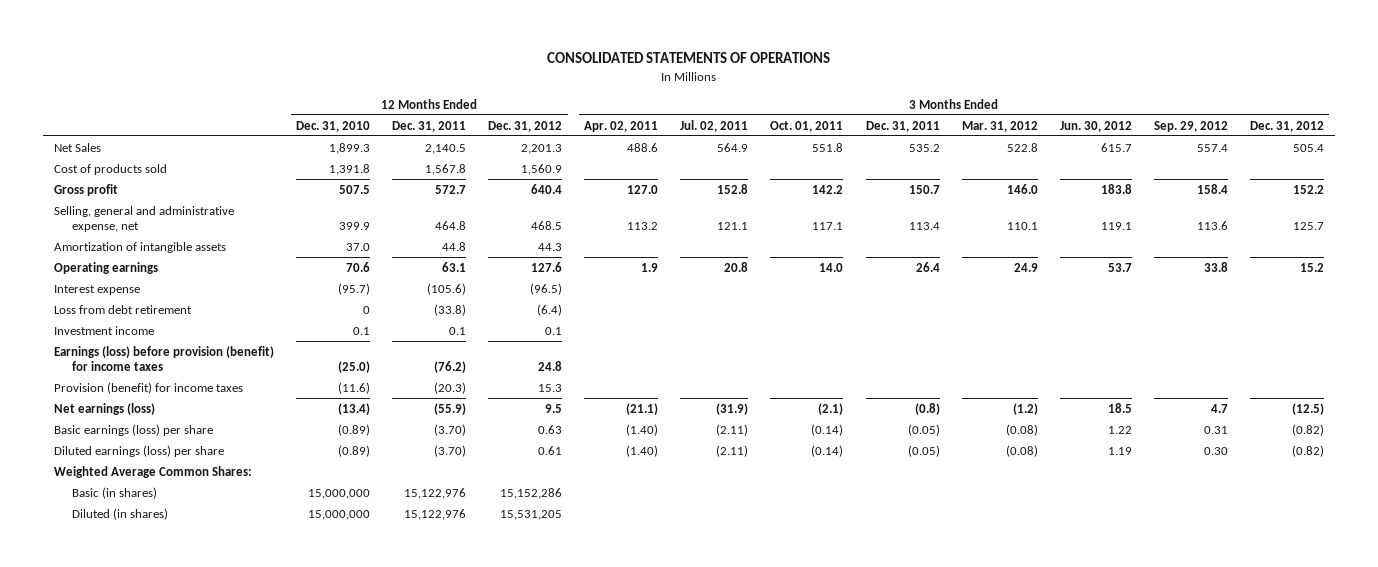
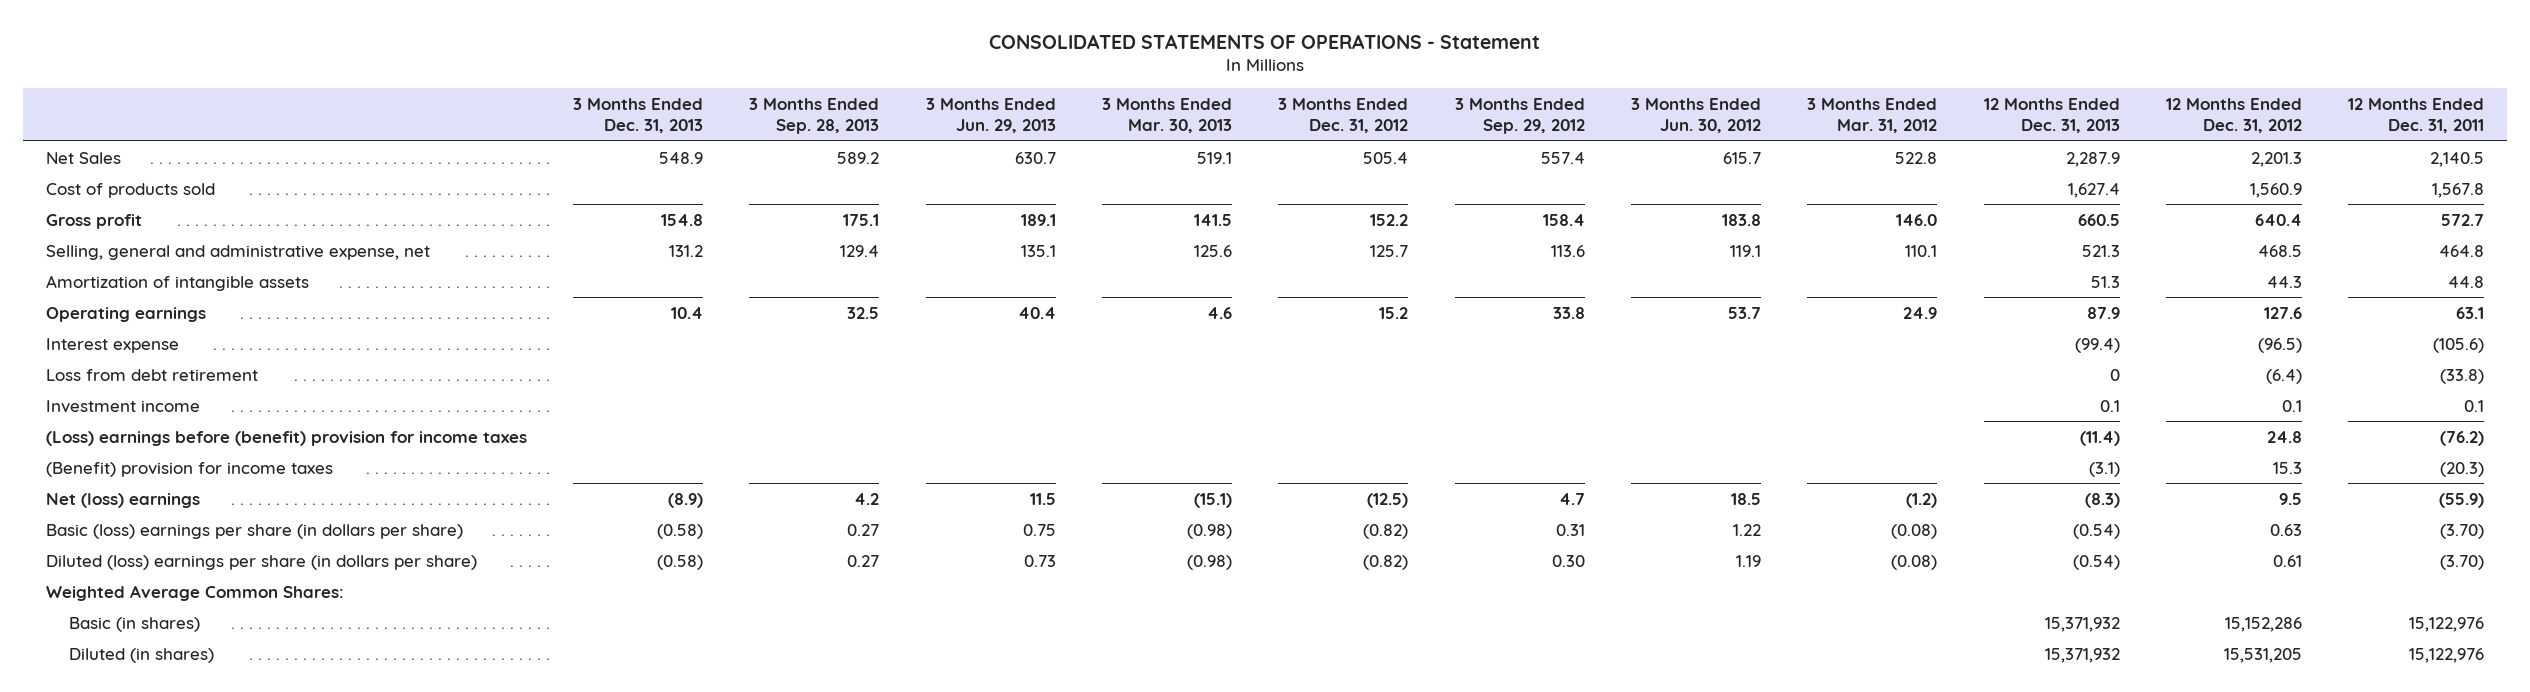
[546,52,830,64] CONSOLIDATED STATEMENTS OF OPERATIONS -> [989,33,1541,49] CONSOLIDATED STATEMENTS OF OPERATIONS - Statement
[296,120,371,132] Dec. 31, 2010 -> none
[584,120,659,132] Apr. 02, 2011 -> none
[680,119,749,132] Jul. 02, 2011 -> none
[770,120,844,132] Oct. 01, 2011 -> none
[865,120,940,132] Dec. 31, 2011 -> none
none -> [573,97,704,134] 3 Months Ended Dec. 31, 2013
none -> [749,97,880,135] 3 Months Ended Sep. 28, 2013
none -> [925,97,1056,134] 3 Months Ended Jun. 29, 2013
none -> [1102,97,1233,134] 3 Months Ended Mar. 30, 2013
none -> [1983,97,2120,134] 12 Months Ended Dec. 31, 2013
[54,345,275,372] Earnings (loss) before provision (benefit) for income taxes -> [45,430,527,446] (Loss) earnings before (benefit) provision for income taxes
[54,381,244,394] Provision (benefit) for income taxes -> [45,461,333,477] (Benefit) provision for income taxes
[54,402,156,415] Net earnings (loss) -> [45,492,200,508] Net (loss) earnings
[54,423,214,436] Basic earnings (loss) per share -> [45,523,463,539] Basic (loss) earnings per share (in dollars per share)
[54,444,225,457] Diluted earnings (loss) per share -> [45,554,477,570] Diluted (loss) earnings per share (in dollars per share)

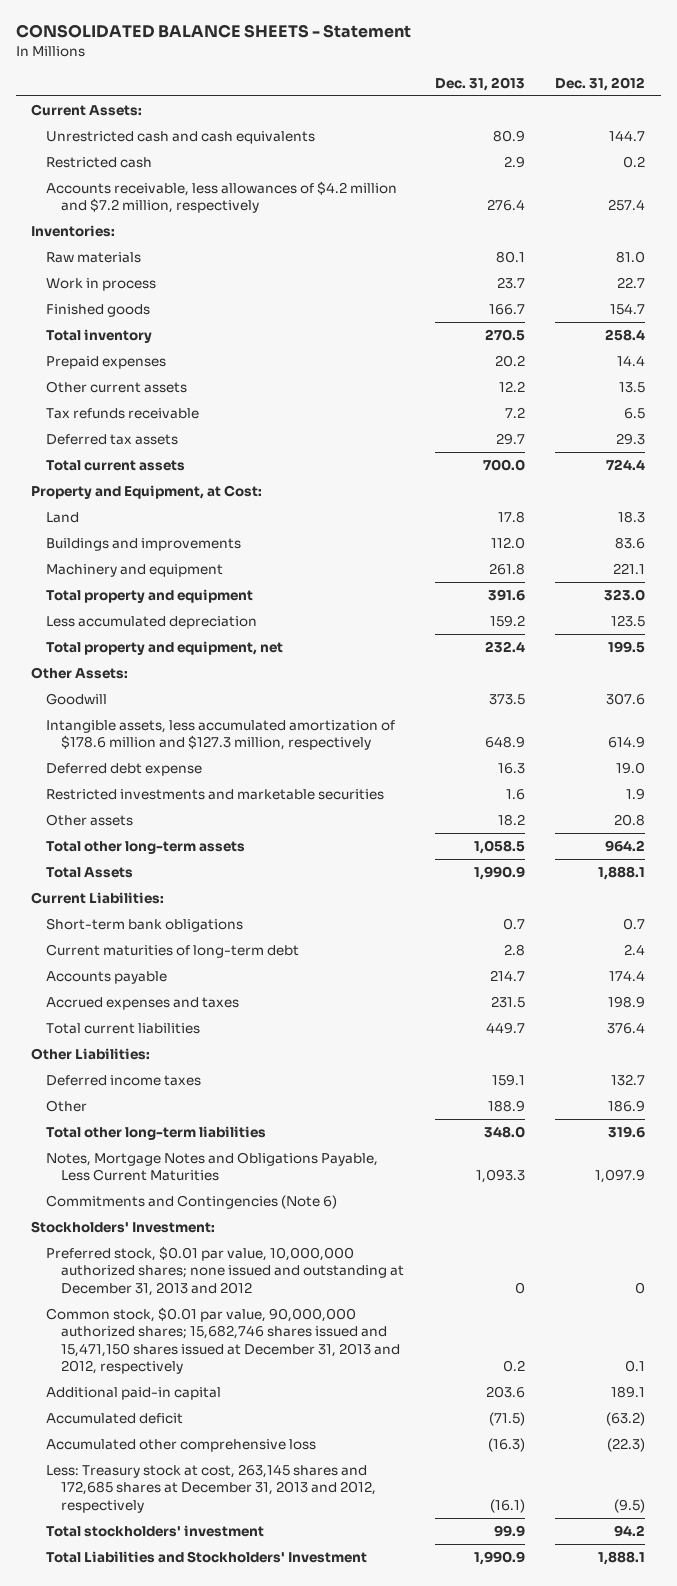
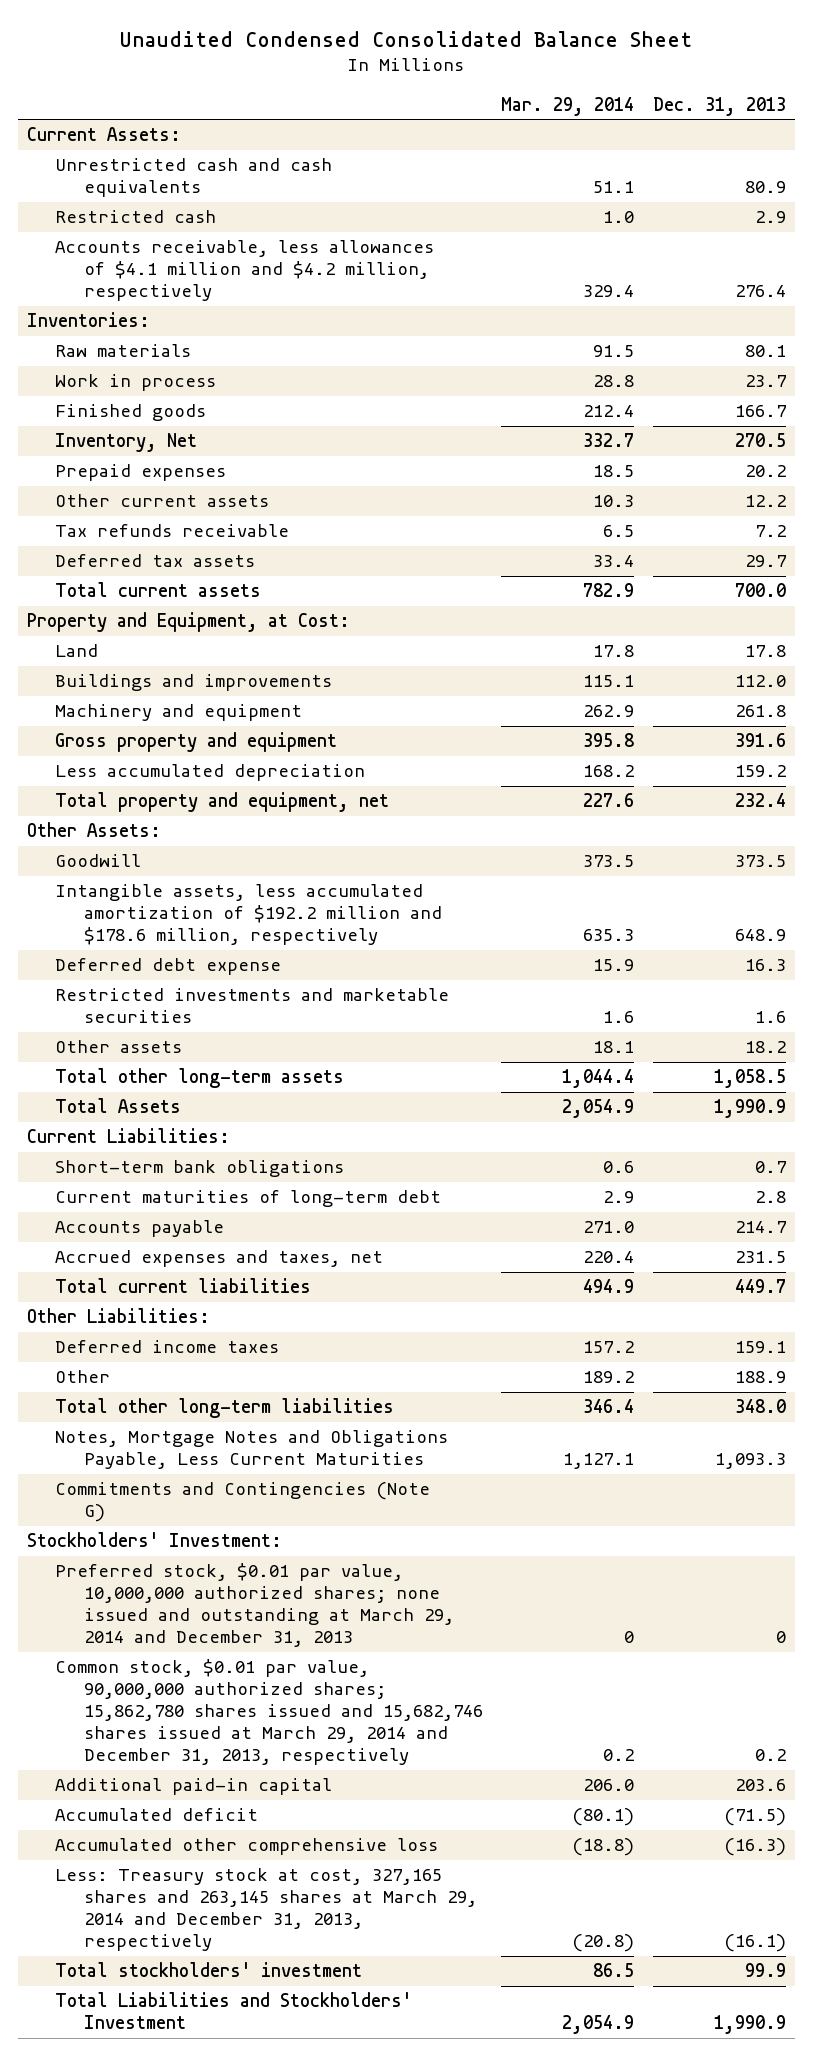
[16,24,412,39] CONSOLIDATED BALANCE SHEETS - Statement -> [119,30,693,47] Unaudited Condensed Consolidated Balance Sheet
[555,76,646,91] Dec. 31, 2012 -> none
none -> [501,96,635,116] Mar. 29, 2014
[46,181,398,214] Accounts receivable, less allowances of $4.2 million and $7.2 million, respectively -> [55,240,435,302] Accounts receivable, less allowances of $4.1 million and $4.2 million, respectively
[46,329,153,344] Total inventory -> [55,433,198,453] Inventory, Net
[46,589,254,604] Total property and equipment -> [55,732,338,753] Gross property and equipment
[46,720,396,751] Intangible assets, less accumulated amortization of $178.6 million and $127.3 million, respectively -> [55,884,442,946] Intangible assets, less accumulated amortization of $192.2 million and $178.6 million, respectively
[46,997,240,1011] Accrued expenses and taxes -> [55,1250,384,1268] Accrued expenses and taxes, net
[46,1195,338,1210] Commitments and Contingencies (Note 6) -> [55,1482,431,1523] Commitments and Contingencies (Note G)
[46,1246,405,1296] Preferred stock, $0.01 par value, 10,000,000 authorized shares; none issued and outstanding at December 31, 2013 and 2012 -> [55,1563,454,1648] Preferred stock, $0.01 par value, 10,000,000 authorized shares; none issued and outstanding at March 29, 2014 and December 31, 2013
[46,1307,401,1374] Common stock, $0.01 par value, 90,000,000 authorized shares; 15,682,746 shares issued and 15,471,150 shares issued at December 31, 2013 and 2012, respectively -> [55,1659,483,1766] Common stock, $0.01 par value, 90,000,000 authorized shares; 15,862,780 shares issued and 15,682,746 shares issued at March 29, 2014 and December 31, 2013, respectively
[46,1464,377,1513] Less: Treasury stock at cost, 263,145 shares and 172,685 shares at December 31, 2013 and 2012, respectively -> [55,1868,477,1952] Less: Treasury stock at cost, 327,165 shares and 263,145 shares at March 29, 2014 and December 31, 2013, respectively

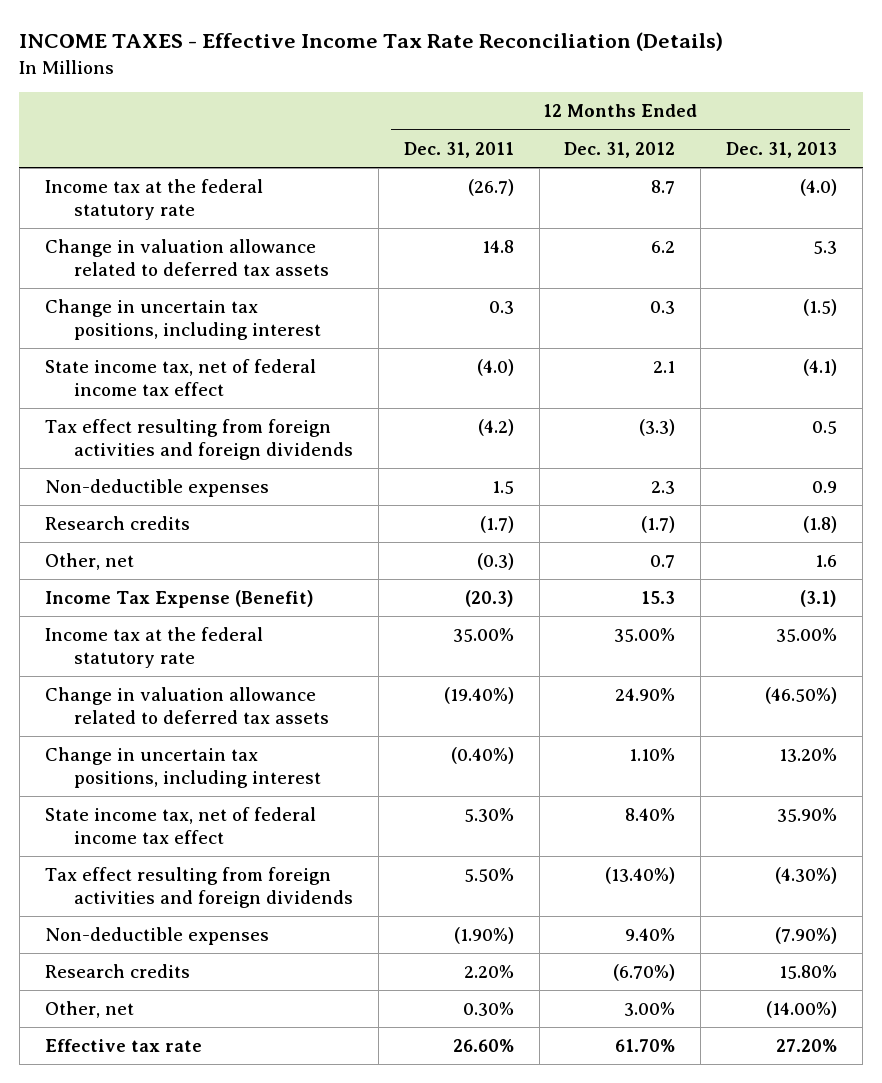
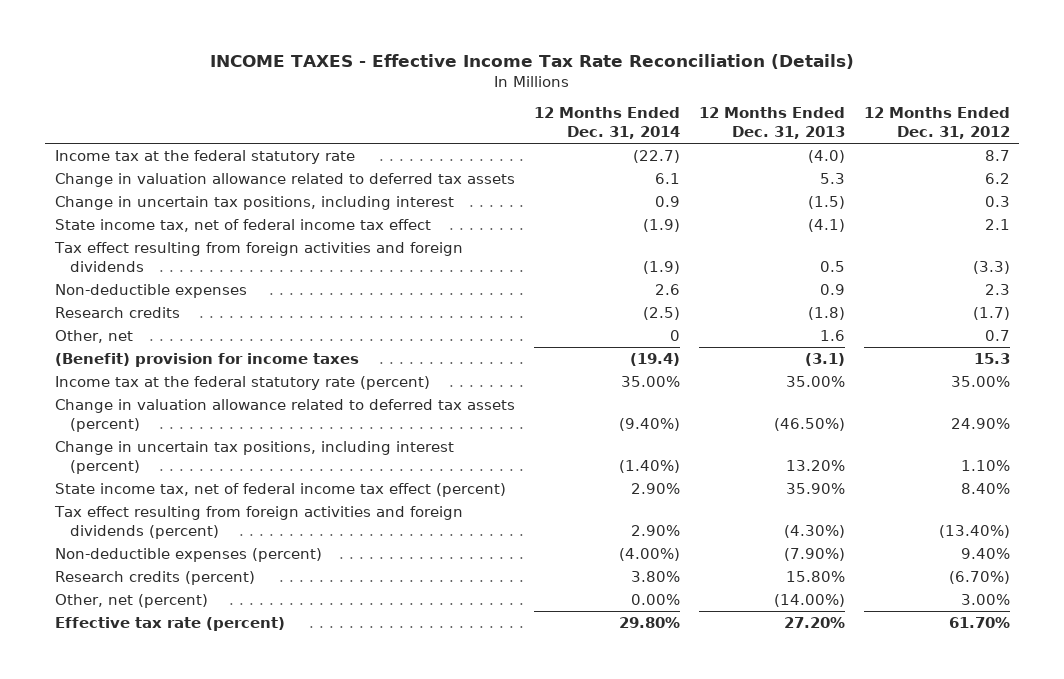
[403,141,514,158] Dec. 31, 2011 -> none
none -> [533,107,680,139] 12 Months Ended Dec. 31, 2014
[44,590,314,609] Income Tax Expense (Benefit) -> [54,352,359,367] (Benefit) provision for income taxes
[44,627,263,668] Income tax at the federal statutory rate -> [54,375,430,390] Income tax at the federal statutory rate (percent)
[44,687,329,724] Change in valuation allowance related to deferred tax assets -> [54,398,515,432] Change in valuation allowance related to deferred tax assets (percent)
[44,747,321,788] Change in uncertain tax positions, including interest -> [54,440,454,474] Change in uncertain tax positions, including interest (percent)
[44,807,316,844] State income tax, net of federal income tax effect -> [54,482,506,497] State income tax, net of federal income tax effect (percent)
[44,867,353,908] Tax effect resulting from foreign activities and foreign dividends -> [53,505,463,539] Tax effect resulting from foreign activities and foreign dividends (percent)
[44,927,269,946] Non-deductible expenses -> [54,547,322,562] Non-deductible expenses (percent)
[44,964,190,979] Research credits -> [54,570,255,585] Research credits (percent)
[44,1001,134,1019] Other, net -> [54,593,208,608] Other, net (percent)
[44,1039,202,1053] Effective tax rate -> [54,616,285,631] Effective tax rate (percent)

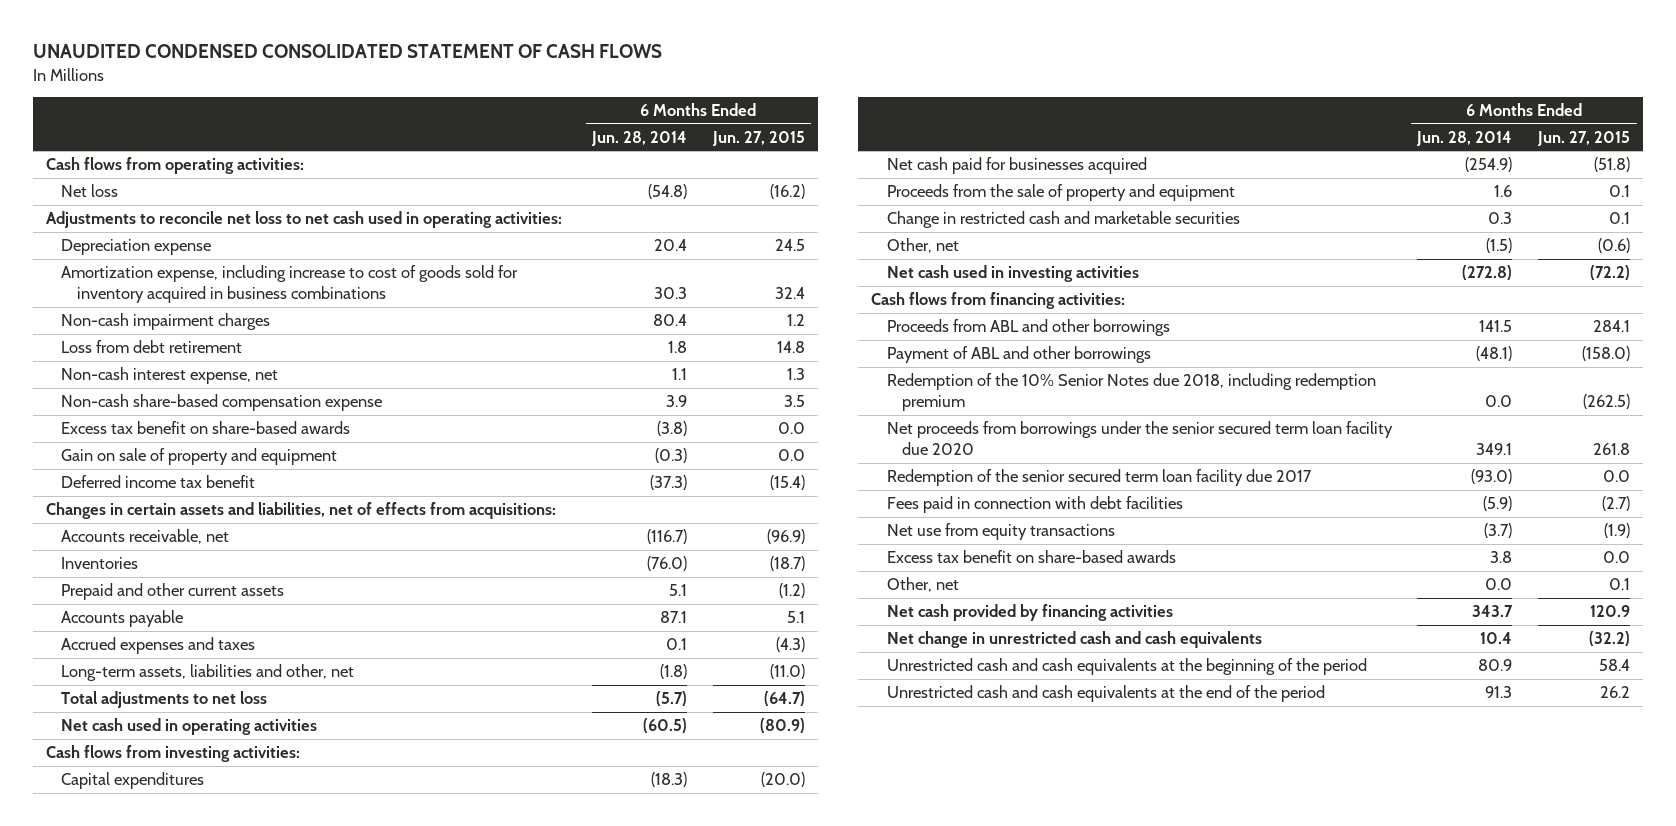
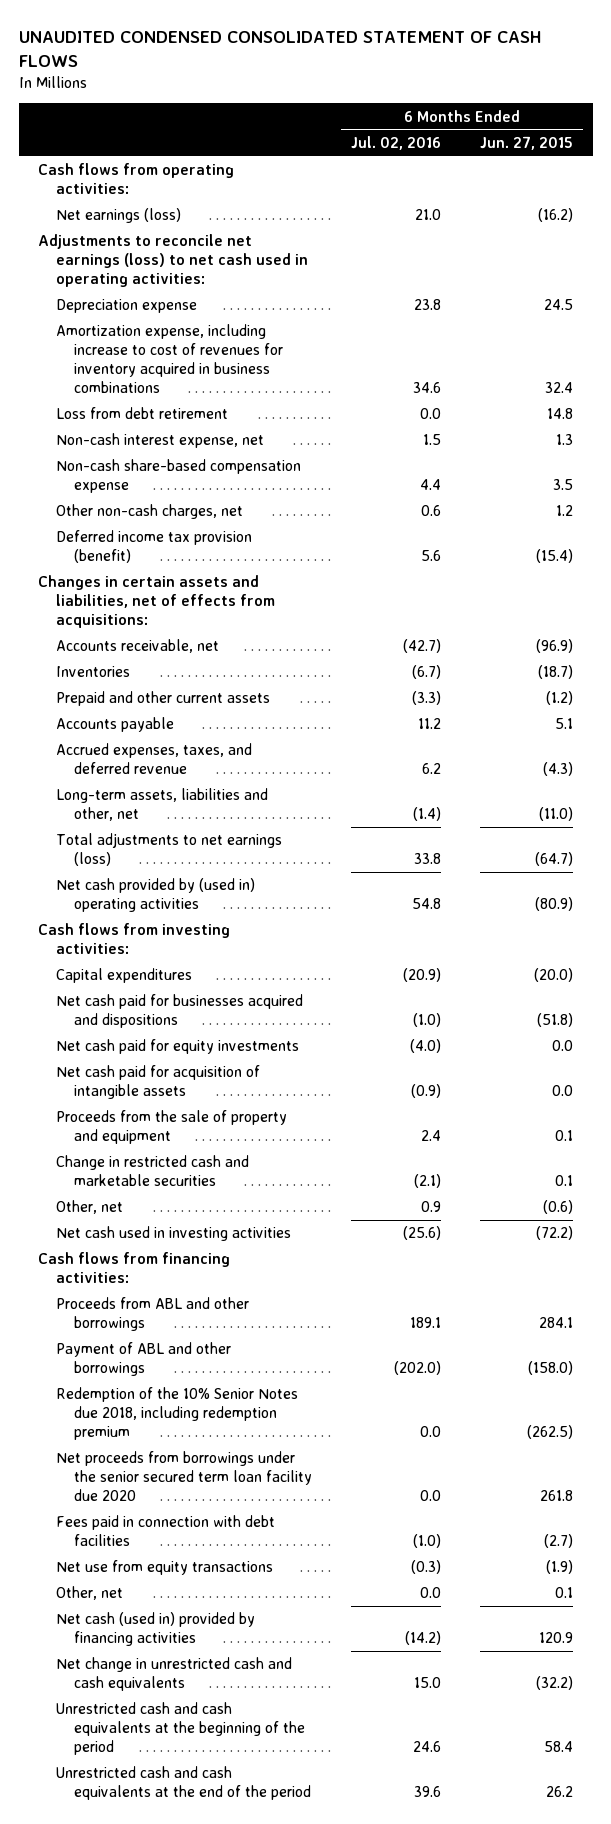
[590,130,687,146] Jun. 28, 2014 -> none
none -> [351,135,442,150] Jul. 02, 2016
[61,184,119,198] Net loss -> [56,208,182,224] Net earnings (loss)
[45,211,562,229] Adjustments to reconcile net loss to net cash used in operating activities: -> [38,234,309,288] Adjustments to reconcile net earnings (loss) to net cash used in operating activities:
[61,313,271,331] Non-cash impairment charges -> none
[61,265,519,304] Amortization expense, including increase to cost of goods sold for inventory acquired in business combinations -> [56,324,283,394] Amortization expense, including increase to cost of revenues for inventory acquired in business combinations
[61,421,351,435] Excess tax benefit on share-based awards -> none
[61,448,338,466] Gain on sale of property and equipment -> none
none -> [56,504,244,520] Other non-cash charges, net
[61,475,256,489] Deferred income tax benefit -> [56,530,253,564] Deferred income tax provision (benefit)
[61,637,256,655] Accrued expenses and taxes -> [56,743,253,775] Accrued expenses, taxes, and deferred revenue
[61,691,268,709] Total adjustments to net loss -> [56,833,283,867] Total adjustments to net earnings (loss)
[61,718,318,736] Net cash used in operating activities -> [56,878,256,913] Net cash provided by (used in) operating activities
[886,157,1147,175] Net cash paid for businesses acquired -> [56,994,304,1029] Net cash paid for businesses acquired and dispositions
none -> [56,1039,300,1055] Net cash paid for equity investments
none -> [56,1065,261,1100] Net cash paid for acquisition of intangible assets
[886,469,1312,487] Redemption of the senior secured term loan facility due 2017 -> none
[886,550,1176,564] Excess tax benefit on share-based awards -> none
[886,604,1173,622] Net cash provided by financing activities -> [56,1612,256,1647] Net cash (used in) provided by financing activities

